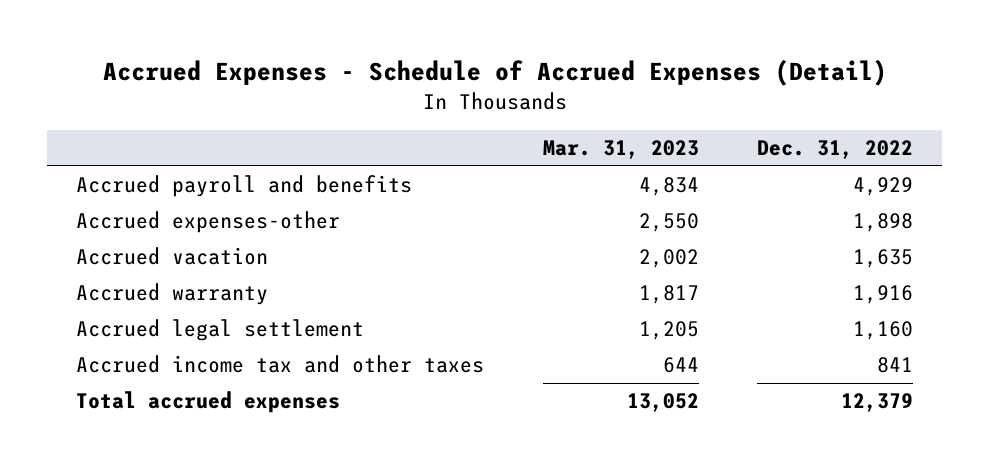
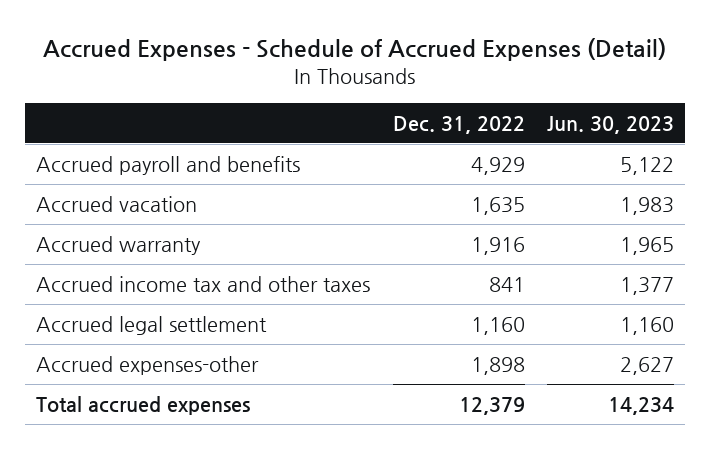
[542,140,699,160] Mar. 31, 2023 -> none
none -> [546,115,674,134] Jun. 30, 2023
[76,319,365,342] Accrued legal settlement -> [36,316,268,336] Accrued legal settlement
[76,211,341,234] Accrued expenses-other -> [36,356,260,376] Accrued expenses-other

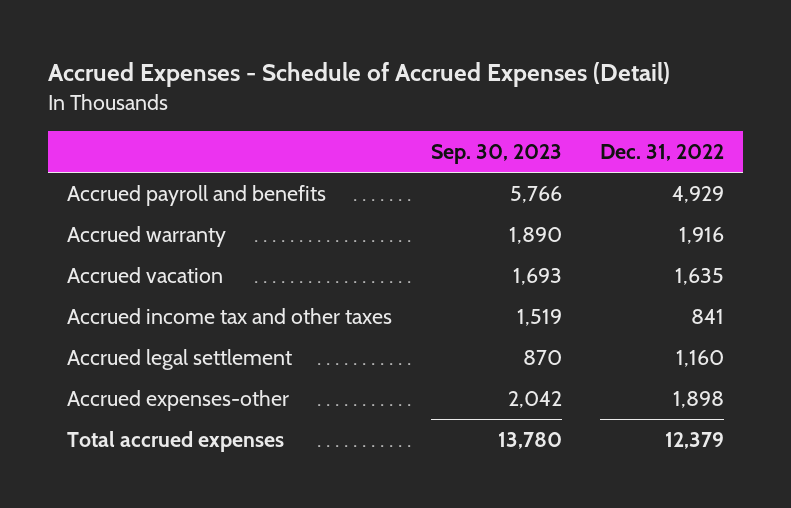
[546,115,674,134] Jun. 30, 2023 -> none
none -> [430,144,562,165] Sep. 30, 2023
[36,196,198,213] Accrued vacation -> [67,267,224,284] Accrued vacation

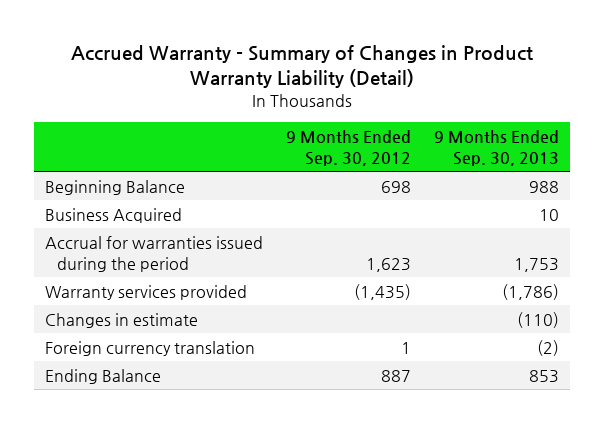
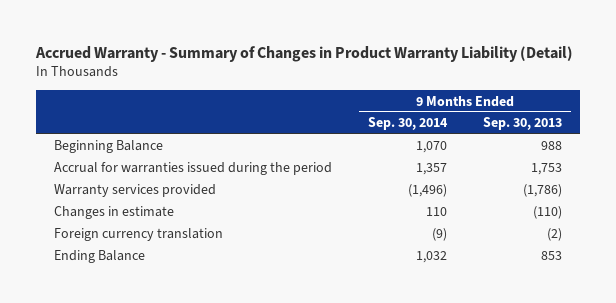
[286,130,412,166] 9 Months Ended Sep. 30, 2012 -> none
none -> [367,117,448,131] Sep. 30, 2014
[45,207,183,223] Business Acquired -> none

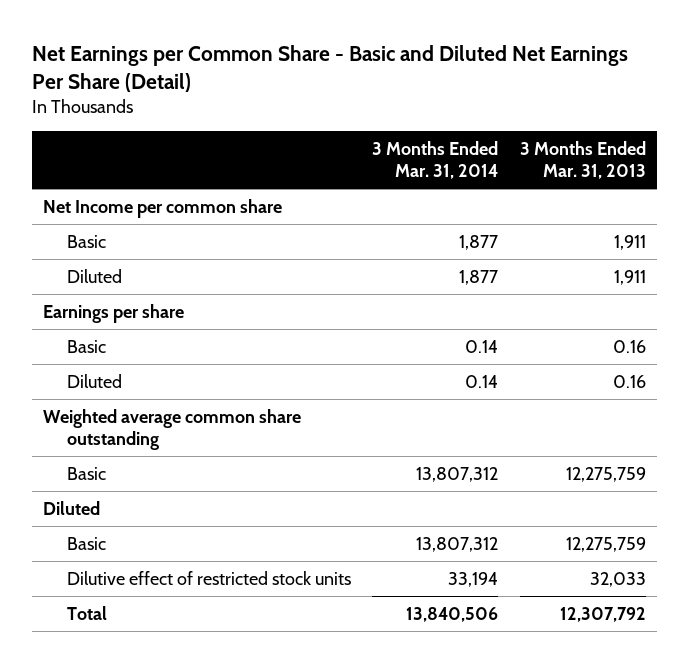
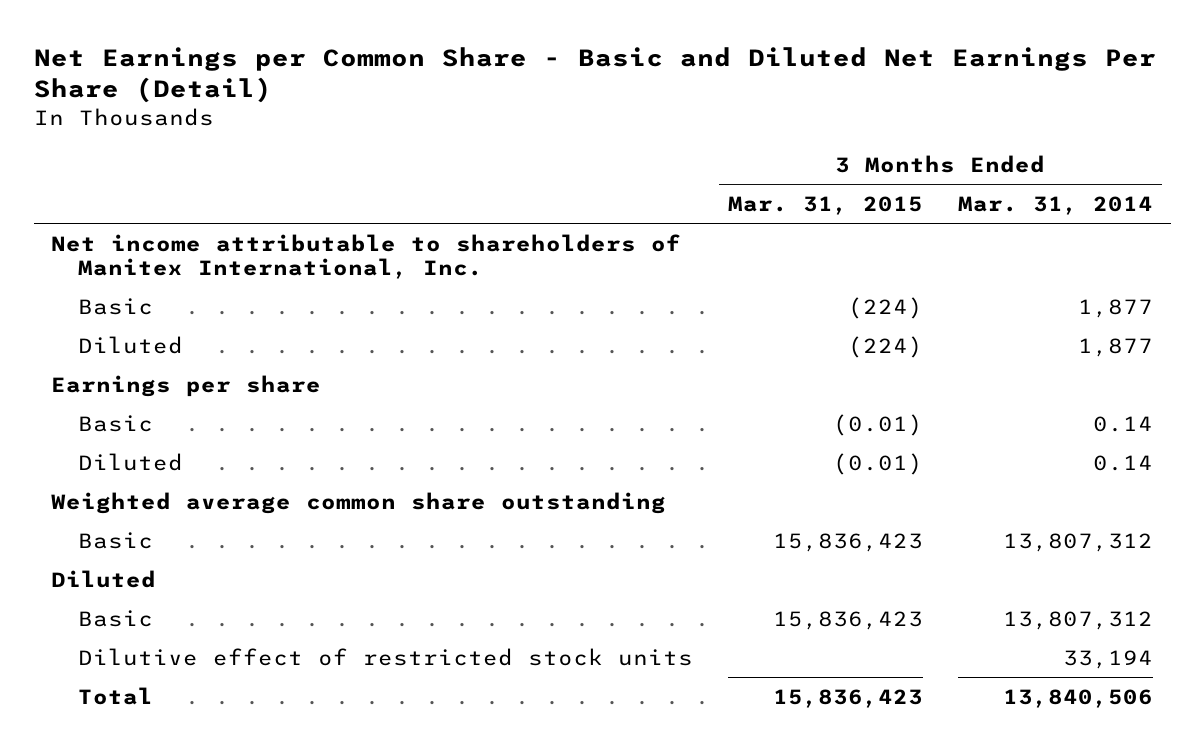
[520,140,647,180] 3 Months Ended Mar. 31, 2013 -> none
none -> [727,195,923,215] Mar. 31, 2015
[43,198,283,218] Net Income per common share -> [51,233,682,279] Net income attributable to shareholders of Manitex International, Inc.

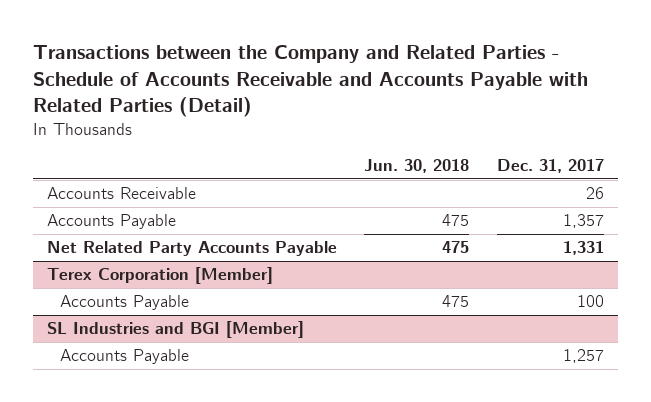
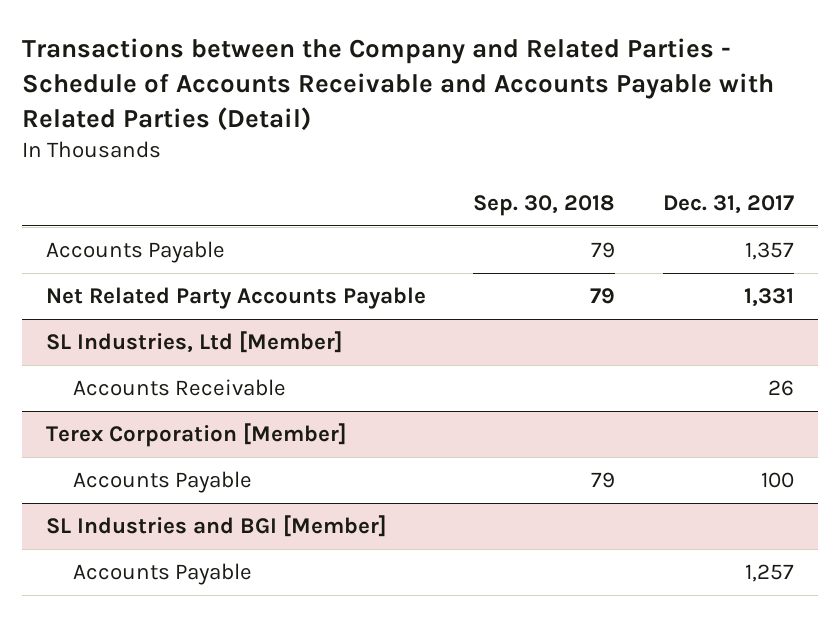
[364,159,470,174] Jun. 30, 2018 -> none
none -> [473,195,616,217] Sep. 30, 2018
[46,187,196,200] Accounts Receivable -> none
none -> [46,331,344,354] SL Industries, Ltd [Member]
none -> [72,379,286,397] Accounts Receivable

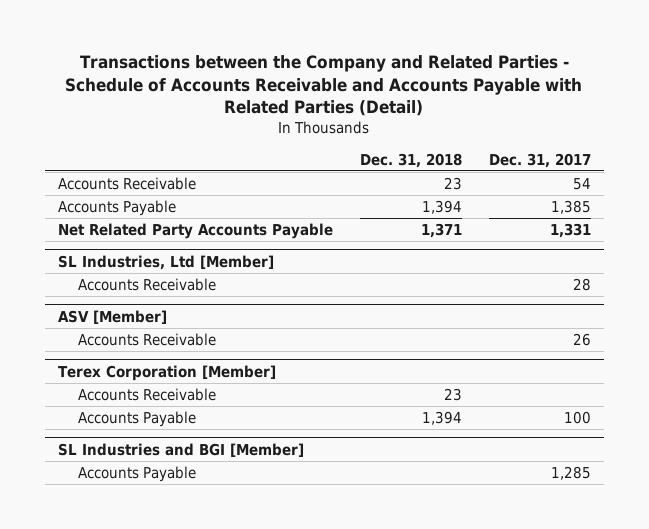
[473,195,616,217] Sep. 30, 2018 -> none
none -> [359,152,462,168] Dec. 31, 2018
none -> [58,176,197,190] Accounts Receivable
[744,242,794,261] 1,357 -> [550,199,591,214] 1,385
none -> [77,277,216,291] Accounts Receivable
none -> [58,309,168,324] ASV [Member]
none -> [77,387,216,401] Accounts Receivable
[744,564,794,583] 1,257 -> [550,465,591,480] 1,285

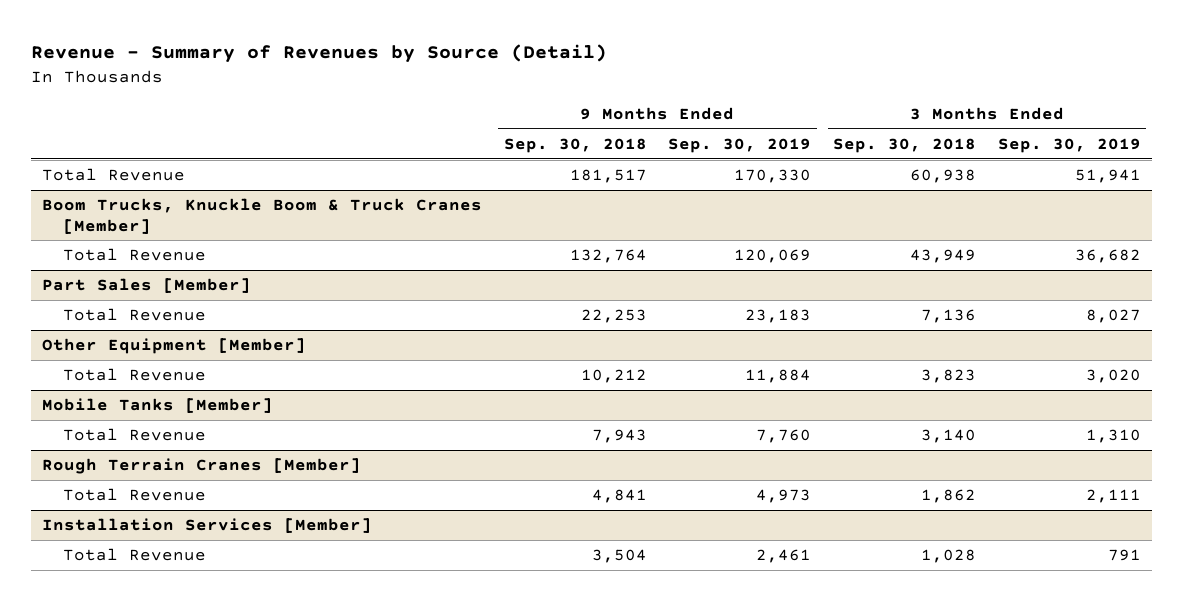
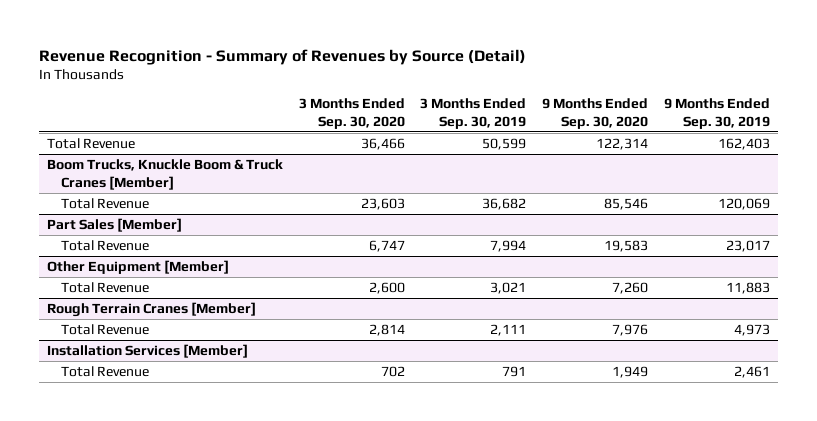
[30,44,607,64] Revenue - Summary of Revenues by Source (Detail) -> [39,48,527,65] Revenue Recognition - Summary of Revenues by Source (Detail)
[503,137,647,153] Sep. 30, 2018 -> none
[833,137,977,153] Sep. 30, 2018 -> none
none -> [298,98,405,129] 3 Months Ended Sep. 30, 2020
none -> [542,98,649,129] 9 Months Ended Sep. 30, 2020
[734,169,812,184] 170,330 -> [717,138,770,151] 162,403
[1074,169,1141,184] 51,941 -> [482,138,527,151] 50,599
[745,309,812,324] 23,183 -> [725,240,770,253] 23,017
[1085,309,1141,324] 8,027 -> [490,240,527,253] 7,994
[41,398,273,414] Mobile Tanks [Member] -> none
[62,428,206,442] Total Revenue -> none
[745,369,812,384] 11,884 -> [725,282,770,295] 11,883
[1085,369,1141,384] 3,020 -> [490,282,527,295] 3,021

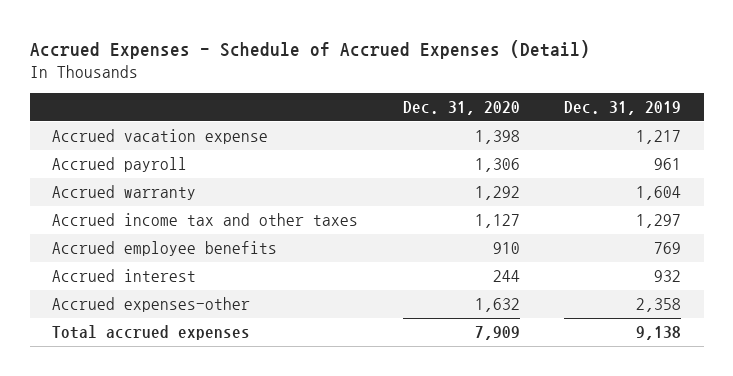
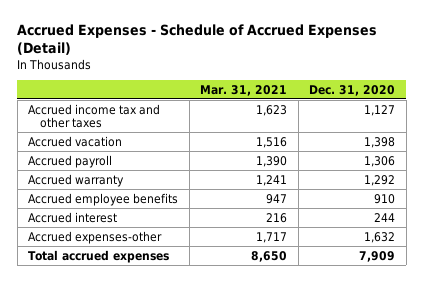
[564,101,682,116] Dec. 31, 2019 -> none
none -> [200,84,288,96] Mar. 31, 2021
[52,213,359,227] Accrued income tax and other taxes -> [28,103,161,129] Accrued income tax and other taxes
[52,129,269,145] Accrued vacation expense -> [28,135,123,147] Accrued vacation

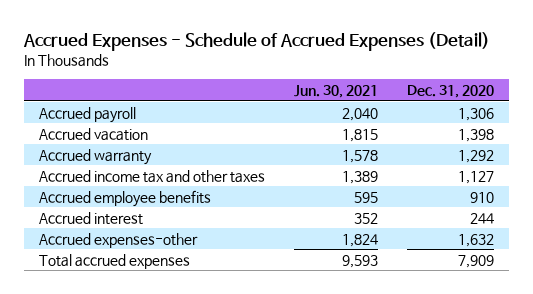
[200,84,288,96] Mar. 31, 2021 -> none
none -> [294,85,379,99] Jun. 30, 2021
[28,135,123,147] Accrued vacation -> [38,127,148,141] Accrued vacation
[28,103,161,129] Accrued income tax and other taxes -> [38,169,265,183] Accrued income tax and other taxes

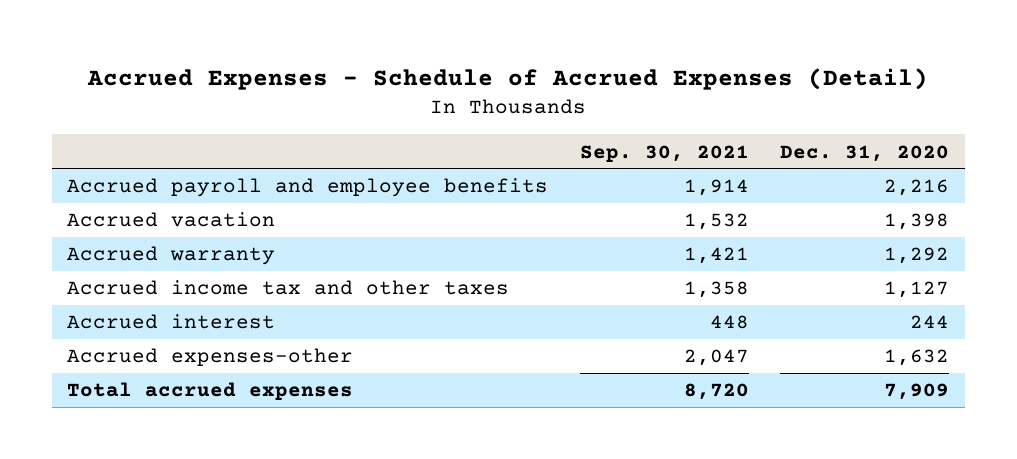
[294,85,379,99] Jun. 30, 2021 -> none
none -> [579,144,749,162] Sep. 30, 2021
[38,106,136,123] Accrued payroll -> none
none -> [67,178,549,198] Accrued payroll and employee benefits
[38,189,211,207] Accrued employee benefits -> none

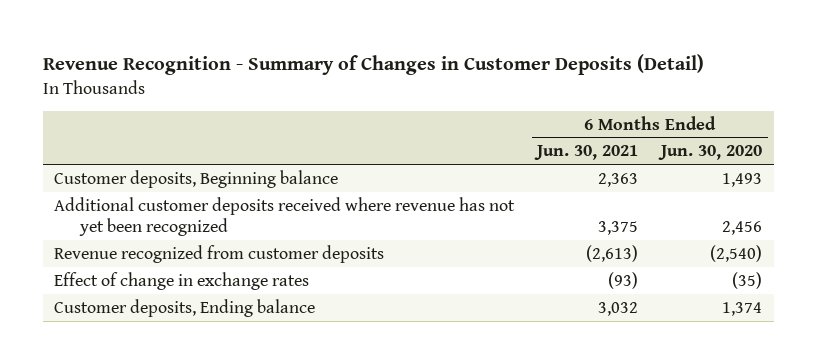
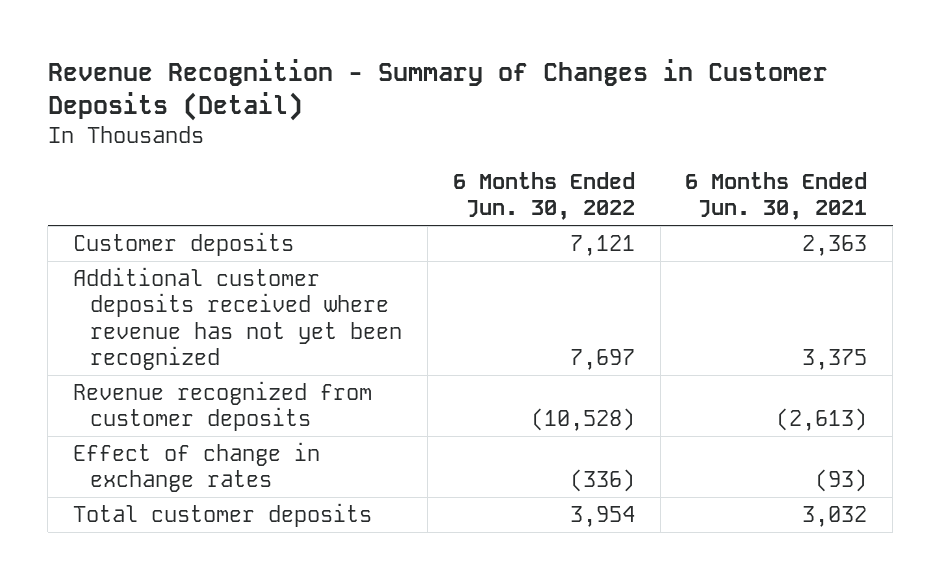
[658,145,763,161] Jun. 30, 2020 -> none
none -> [452,171,635,221] 6 Months Ended Jun. 30, 2022
[54,169,339,188] Customer deposits, Beginning balance -> [73,231,295,256] Customer deposits
[54,298,316,317] Customer deposits, Ending balance -> [73,502,373,527] Total customer deposits

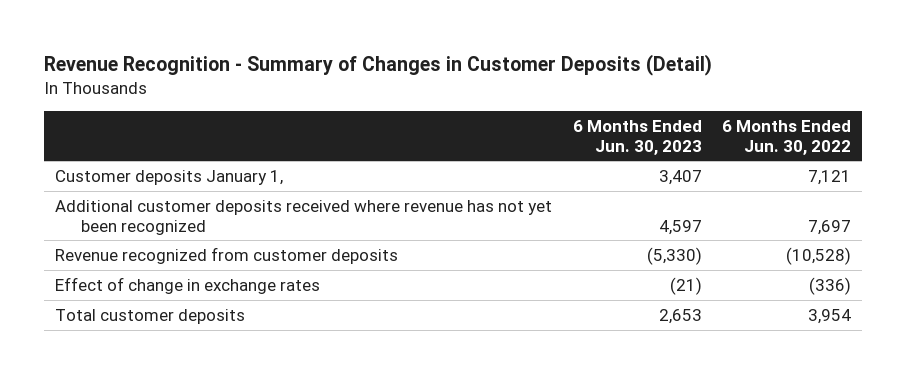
[685,171,868,221] 6 Months Ended Jun. 30, 2021 -> none
none -> [572,119,702,155] 6 Months Ended Jun. 30, 2023
[73,231,295,256] Customer deposits -> [54,169,283,185] Customer deposits January 1,

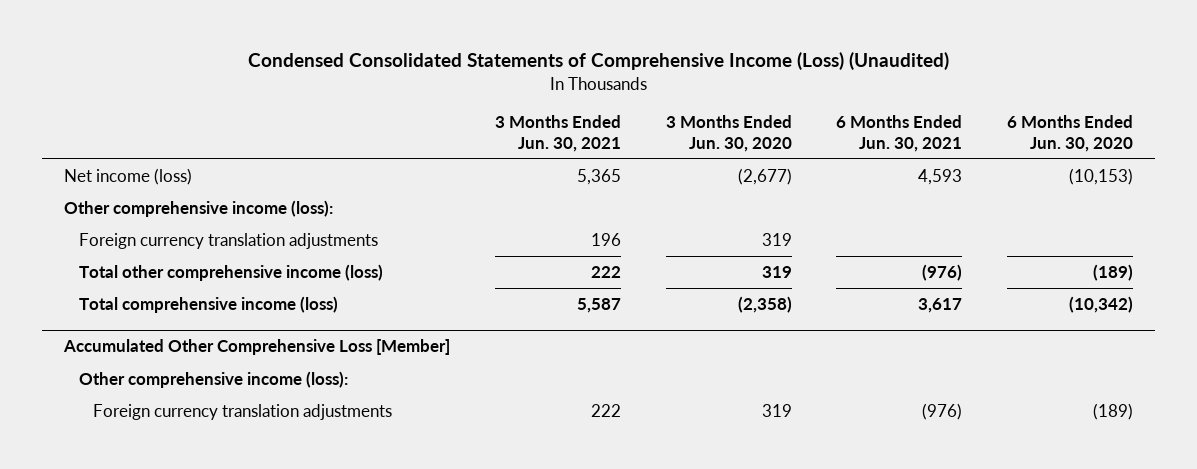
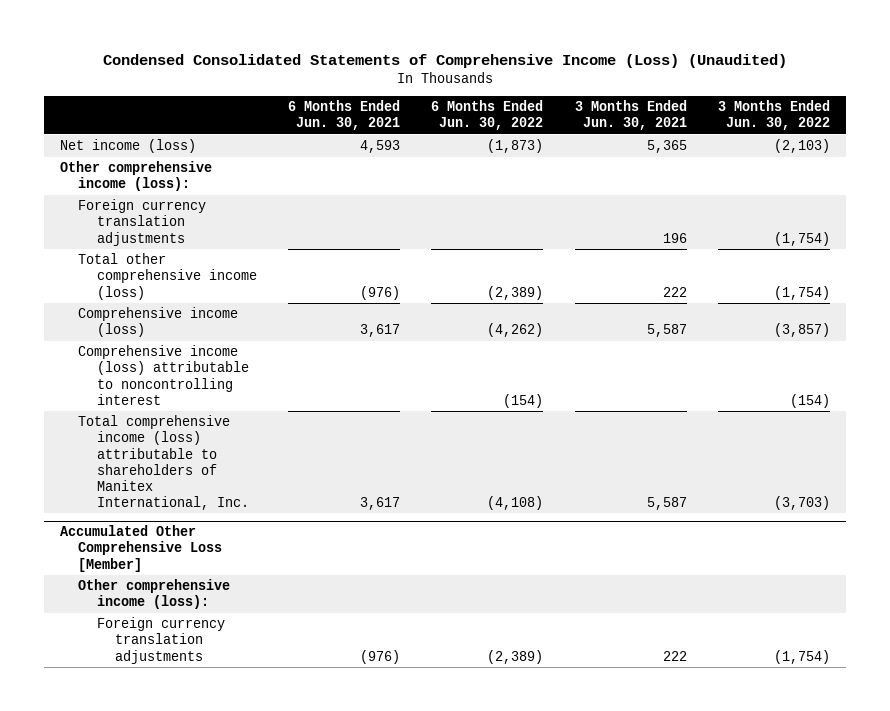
[665,115,792,152] 3 Months Ended Jun. 30, 2020 -> none
[1006,115,1133,152] 6 Months Ended Jun. 30, 2020 -> none
none -> [431,100,544,131] 6 Months Ended Jun. 30, 2022
none -> [717,100,830,131] 3 Months Ended Jun. 30, 2022
none -> [78,307,239,338] Comprehensive income (loss)
none -> [78,345,249,405] Comprehensive income (loss) attributable to noncontrolling interest
[78,296,338,314] Total comprehensive income (loss) -> [78,415,249,510] Total comprehensive income (loss) attributable to shareholders of Manitex International, Inc.

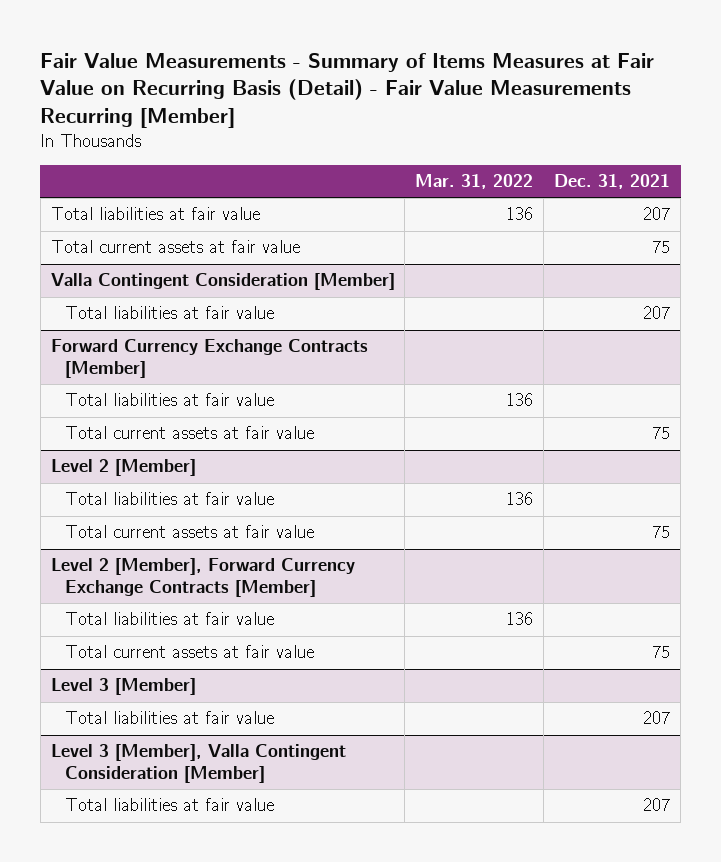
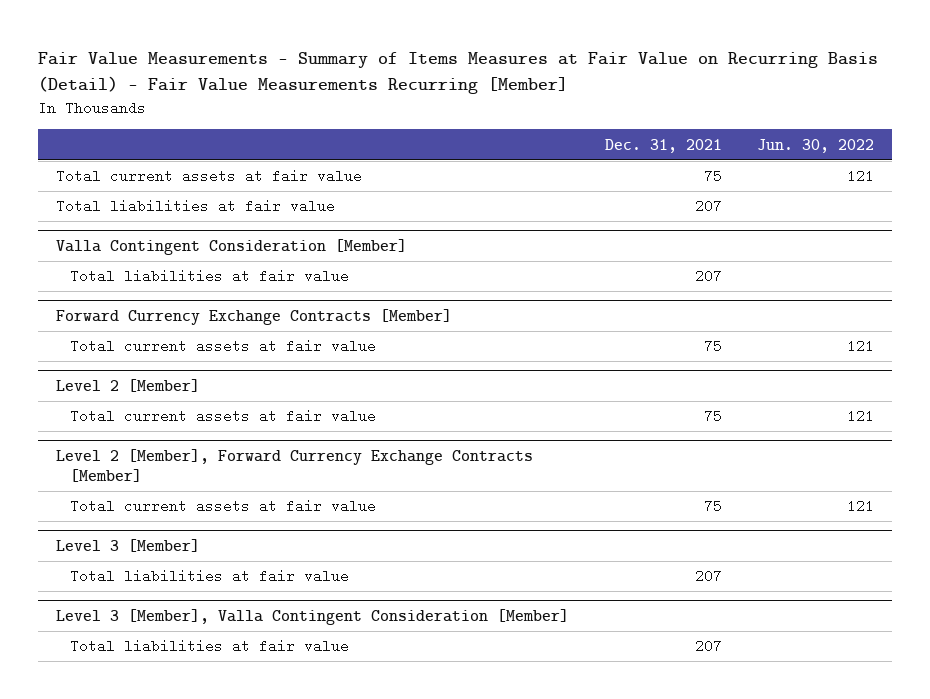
[415,174,534,190] Mar. 31, 2022 -> none
none -> [757,138,875,153] Jun. 30, 2022
[50,207,260,221] Total liabilities at fair value -> [55,199,335,214] Total liabilities at fair value
[65,393,275,407] Total liabilities at fair value -> none
[65,492,275,506] Total liabilities at fair value -> none
[65,612,275,626] Total liabilities at fair value -> none

